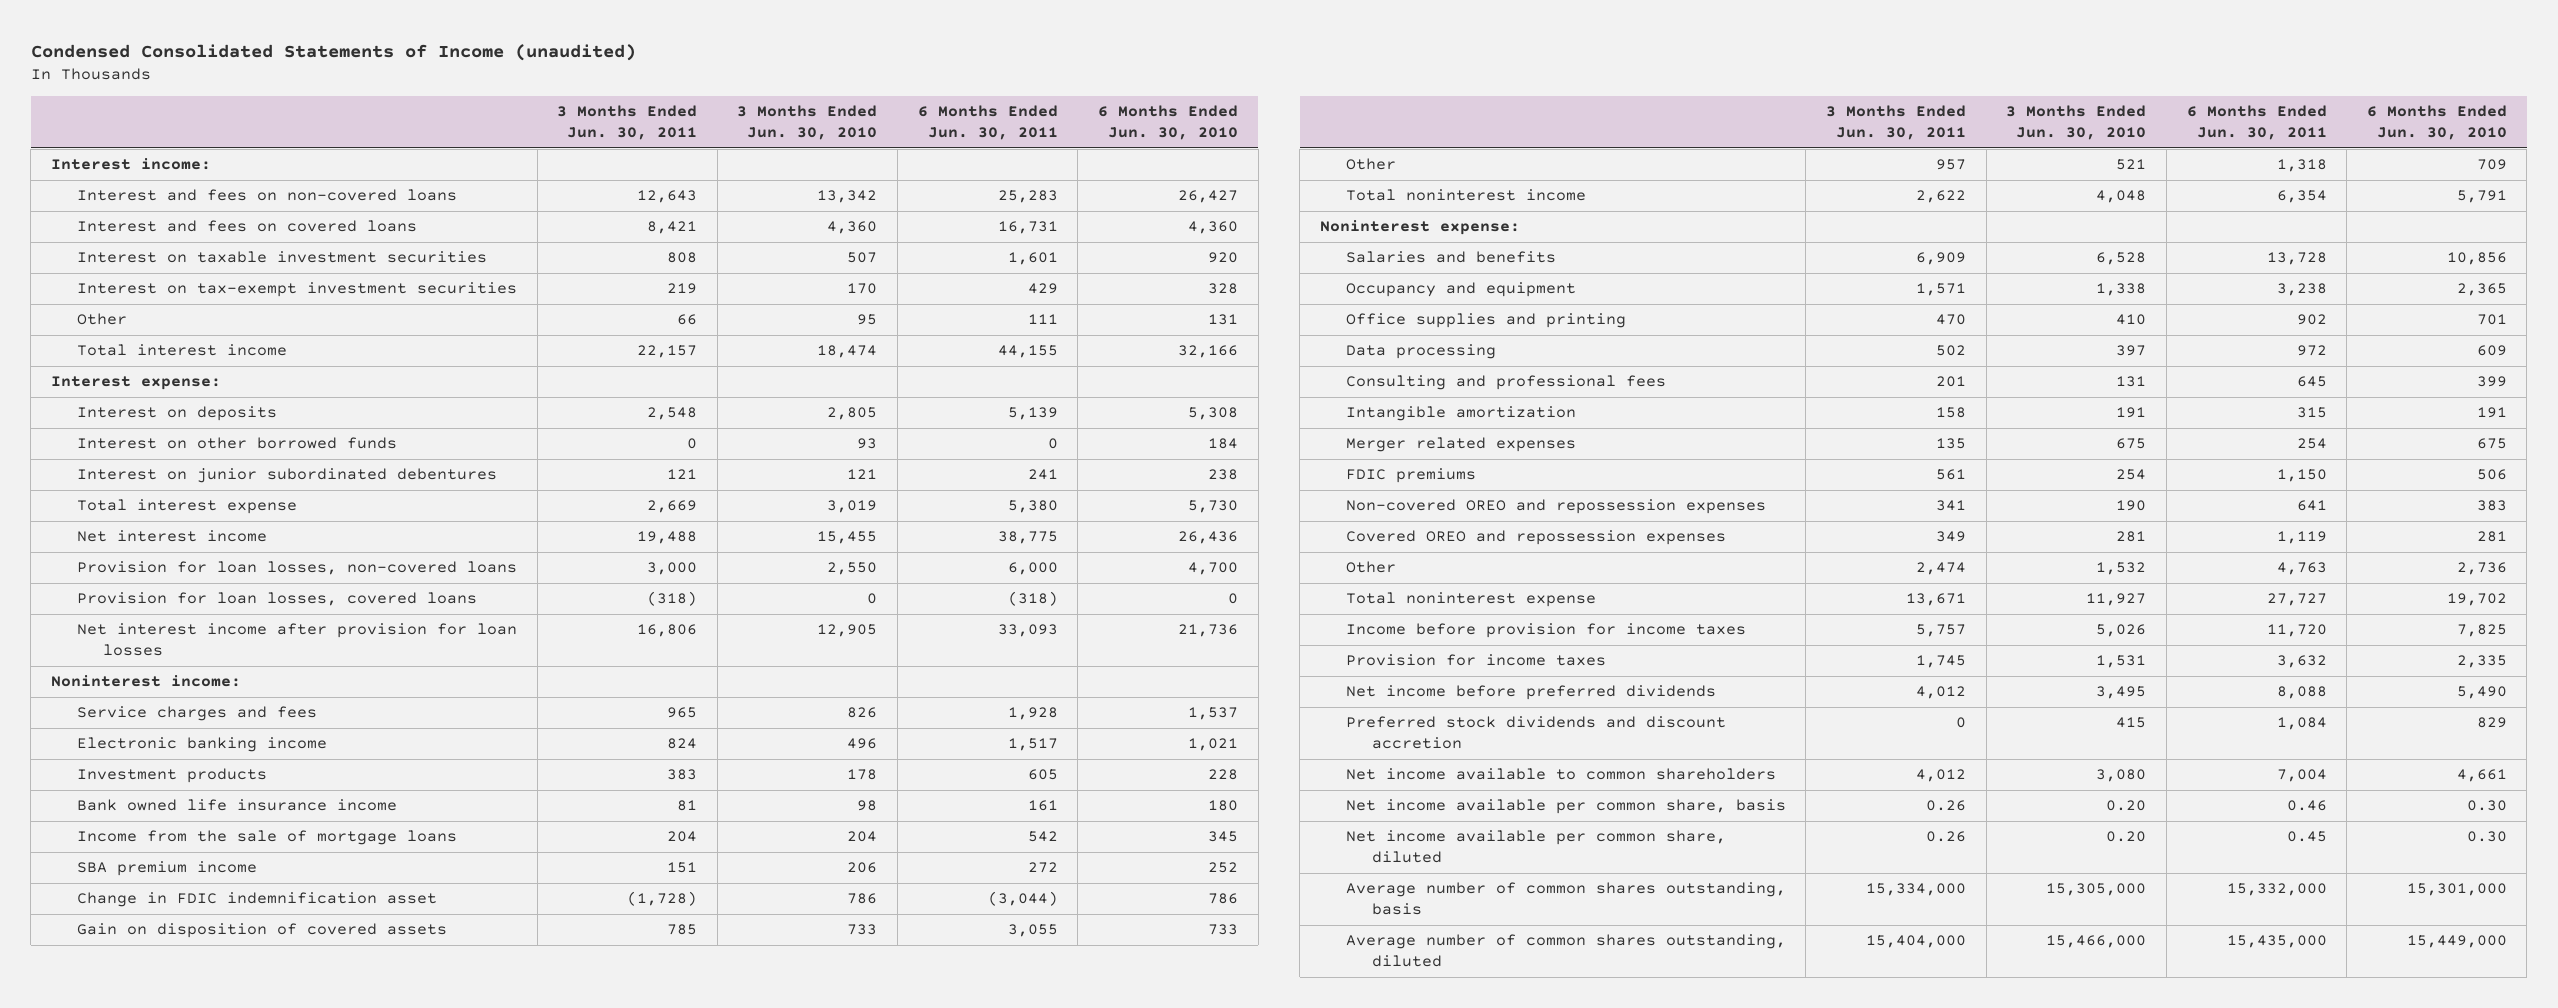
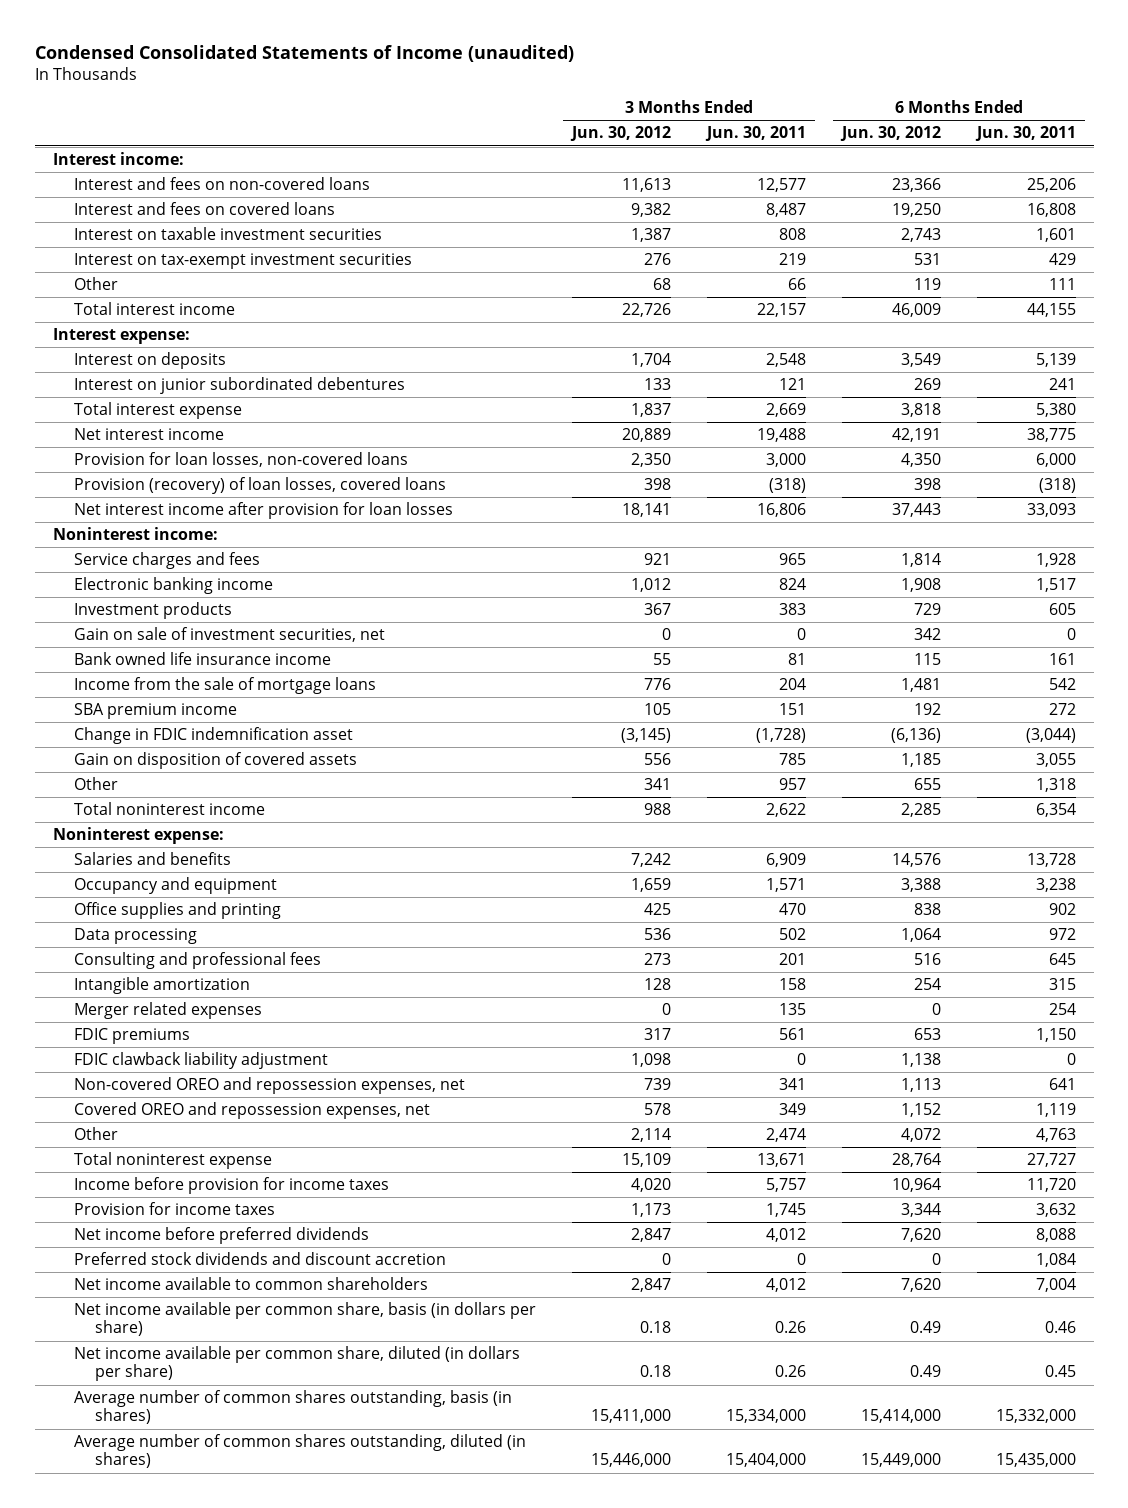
[737,104,878,141] 3 Months Ended Jun. 30, 2010 -> none
[1097,104,1238,141] 6 Months Ended Jun. 30, 2010 -> none
none -> [569,126,671,142] Jun. 30, 2012
none -> [839,126,941,142] Jun. 30, 2012
[637,190,698,204] 12,643 -> [756,178,806,193] 12,577
[997,190,1058,204] 25,283 -> [1026,178,1076,193] 25,206
[647,221,698,235] 8,421 -> [765,203,806,218] 8,487
[997,221,1058,235] 16,731 -> [1026,203,1076,218] 16,808
[76,437,397,450] Interest on other borrowed funds -> none
[76,592,477,607] Provision for loan losses, covered loans -> [73,477,446,495] Provision (recovery) of loan losses, covered loans
none -> [73,627,385,643] Gain on sale of investment securities, net
none -> [73,1052,328,1070] FDIC clawback liability adjustment
[1345,499,1766,515] Non-covered OREO and repossession expenses -> [73,1077,465,1095] Non-covered OREO and repossession expenses, net
[1345,530,1726,546] Covered OREO and repossession expenses -> [73,1102,430,1120] Covered OREO and repossession expenses, net
[1345,799,1786,815] Net income available per common share, basis -> [73,1302,536,1337] Net income available per common share, basis (in dollars per share)
[1345,830,1726,864] Net income available per common share, diluted -> [73,1346,520,1382] Net income available per common share, diluted (in dollars per share)
[1345,882,1786,916] Average number of common shares outstanding, basis -> [73,1390,512,1425] Average number of common shares outstanding, basis (in shares)
[1345,934,1786,968] Average number of common shares outstanding, diluted -> [73,1434,526,1469] Average number of common shares outstanding, diluted (in shares)

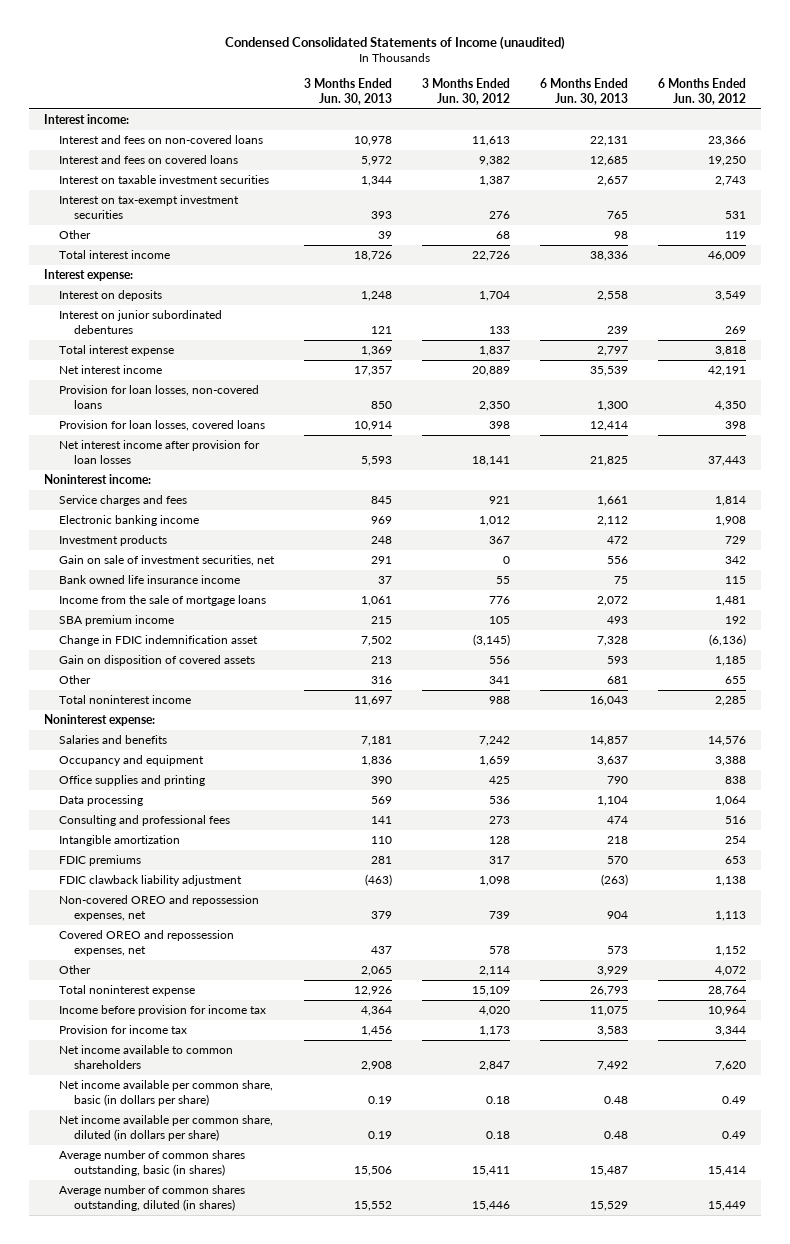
[704,126,806,142] Jun. 30, 2011 -> none
[974,126,1076,142] Jun. 30, 2011 -> none
none -> [304,78,393,105] 3 Months Ended Jun. 30, 2013
none -> [540,78,629,105] 6 Months Ended Jun. 30, 2013
[73,477,446,495] Provision (recovery) of loan losses, covered loans -> [59,420,266,432] Provision for loan losses, covered loans
[73,1002,262,1020] Merger related expenses -> none
[73,1227,369,1245] Net income before preferred dividends -> none
[73,1252,446,1266] Preferred stock dividends and discount accretion -> none
[73,1177,389,1195] Income before provision for income taxes -> [59,1005,267,1017] Income before provision for income tax
[73,1202,275,1216] Provision for income taxes -> [59,1025,188,1035] Provision for income tax
[73,1302,536,1337] Net income available per common share, basis (in dollars per share) -> [59,1080,274,1106] Net income available per common share, basic (in dollars per share)
[73,1390,512,1425] Average number of common shares outstanding, basis (in shares) -> [59,1150,246,1176] Average number of common shares outstanding, basic (in shares)
[590,1409,671,1424] 15,411,000 -> [472,1165,511,1176] 15,411
[860,1409,941,1424] 15,414,000 -> [708,1165,747,1176] 15,414
[590,1453,671,1468] 15,446,000 -> [472,1200,511,1211] 15,446
[860,1453,941,1468] 15,449,000 -> [708,1200,747,1211] 15,449

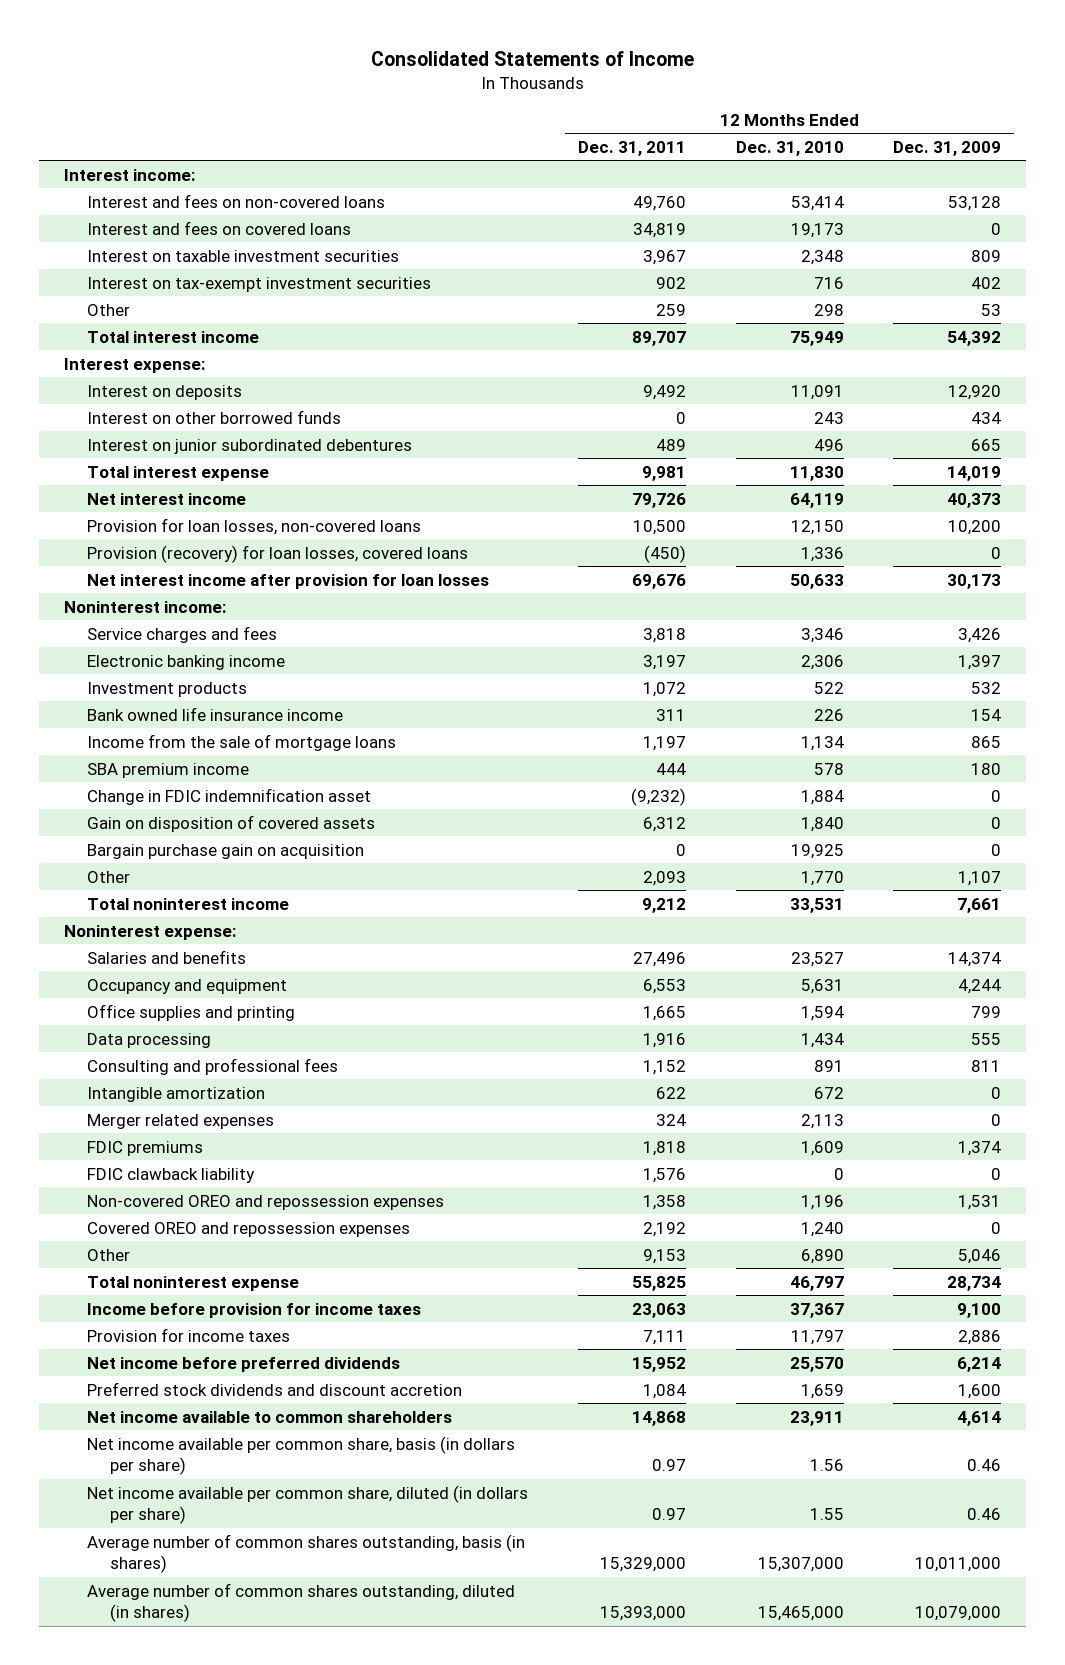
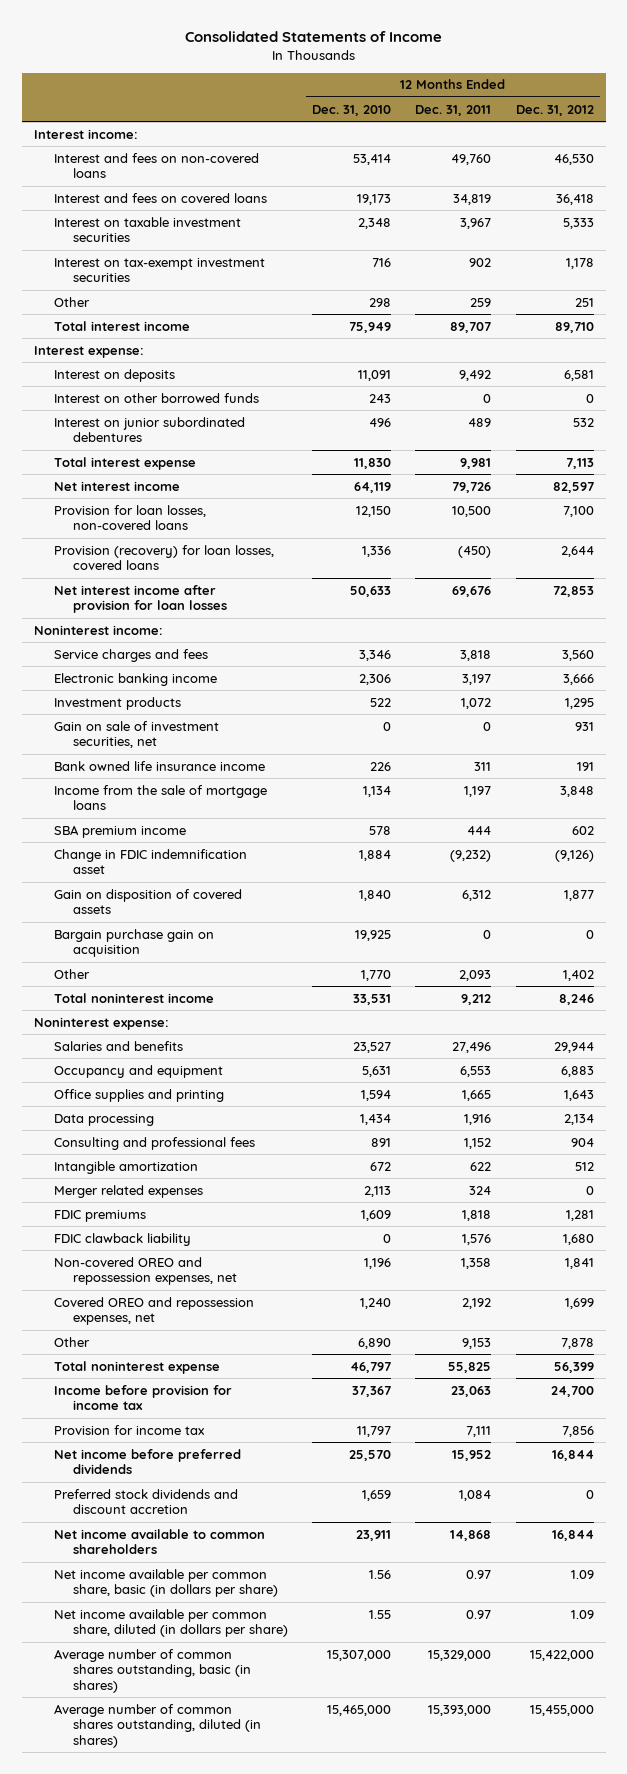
[893,140,1002,156] Dec. 31, 2009 -> none
none -> [515,104,594,116] Dec. 31, 2012
none -> [53,720,219,749] Gain on sale of investment securities, net
[86,1194,444,1210] Non-covered OREO and repossession expenses -> [53,1256,238,1286] Non-covered OREO and repossession expenses, net
[86,1221,410,1237] Covered OREO and repossession expenses -> [53,1296,254,1326] Covered OREO and repossession expenses, net
[86,1302,421,1318] Income before provision for income taxes -> [53,1384,232,1411] Income before provision for income tax
[86,1327,290,1342] Provision for income taxes -> [53,1424,205,1435] Provision for income tax
[86,1435,515,1476] Net income available per common share, basis (in dollars per share) -> [53,1568,279,1598] Net income available per common share, basic (in dollars per share)
[86,1533,525,1574] Average number of common shares outstanding, basis (in shares) -> [53,1648,252,1693] Average number of common shares outstanding, basic (in shares)

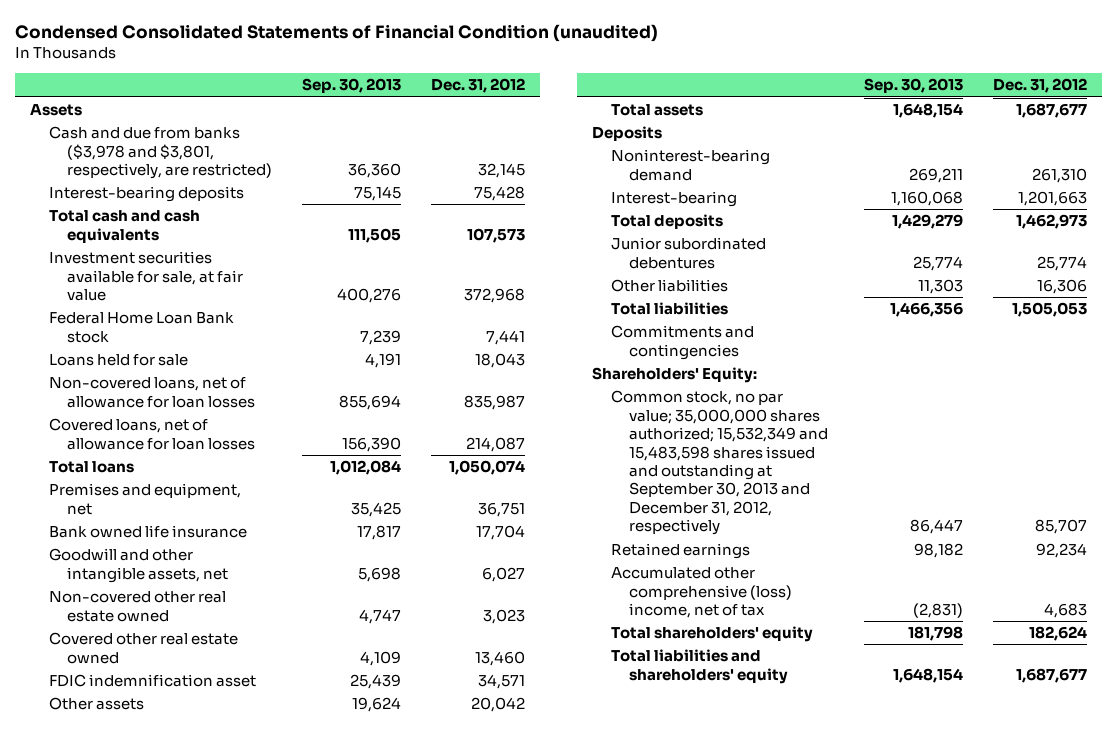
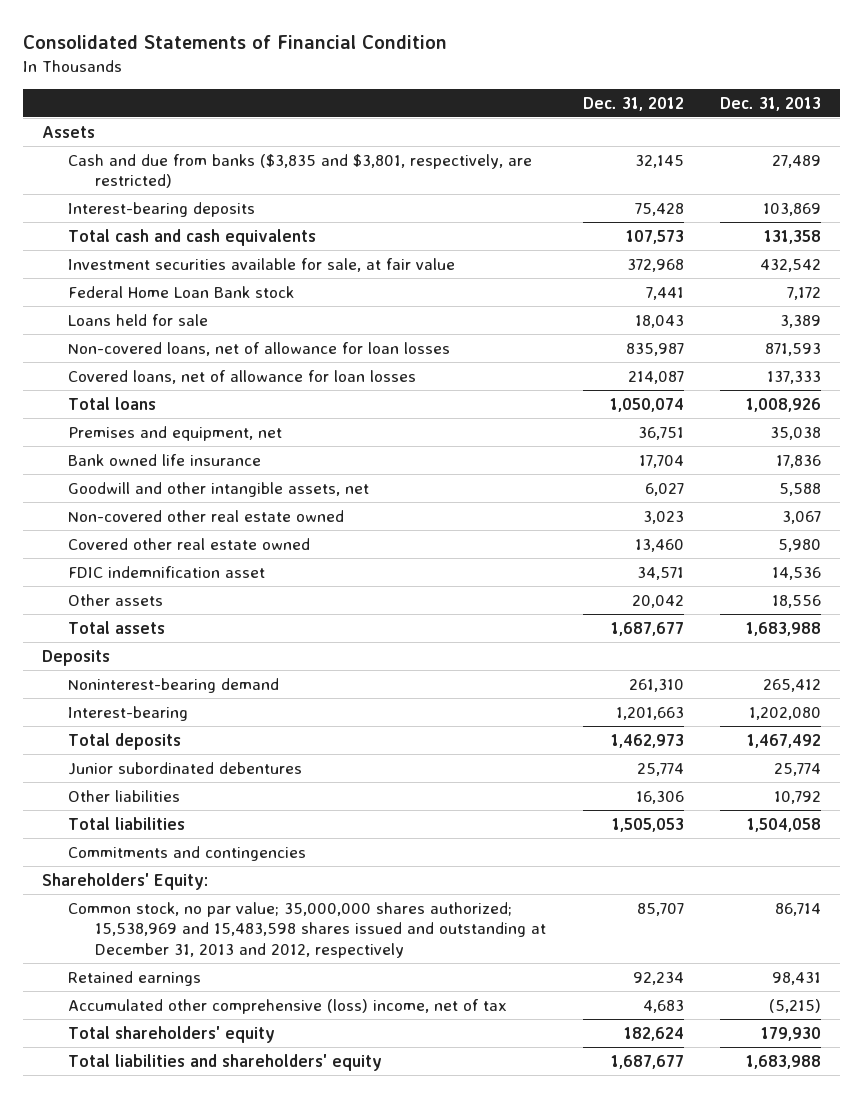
[15,24,659,43] Condensed Consolidated Statements of Financial Condition (unaudited) -> [23,35,448,50] Consolidated Statements of Financial Condition
[301,78,401,94] Sep. 30, 2013 -> none
none -> [720,96,822,111] Dec. 31, 2013
[48,126,272,180] Cash and due from banks ($3,978 and $3,801, respectively, are restricted) -> [68,153,533,189] Cash and due from banks ($3,835 and $3,801, respectively, are restricted)
[610,390,828,536] Common stock, no par value; 35,000,000 shares authorized; 15,532,349 and 15,483,598 shares issued and outstanding at September 30, 2013 and December 31, 2012, respectively -> [68,901,546,958] Common stock, no par value; 35,000,000 shares authorized; 15,538,969 and 15,483,598 shares issued and outstanding at December 31, 2013 and 2012, respectively

